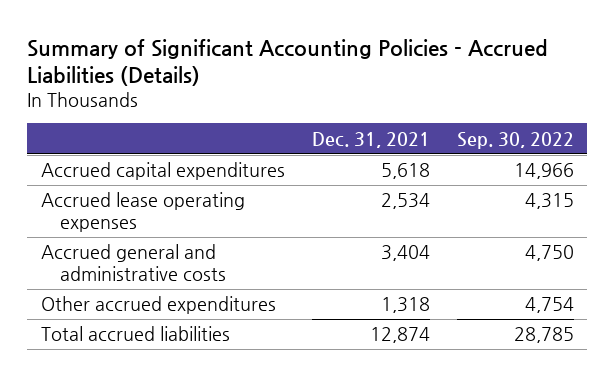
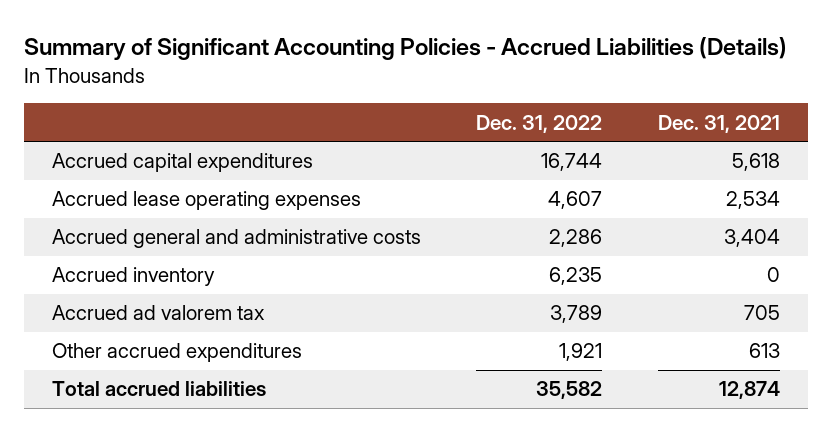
[456,131,574,149] Sep. 30, 2022 -> none
none -> [476,114,603,133] Dec. 31, 2022
none -> [51,267,215,287] Accrued inventory
none -> [51,305,265,321] Accrued ad valorem tax
[380,297,430,314] 1,318 -> [749,343,781,359] 613

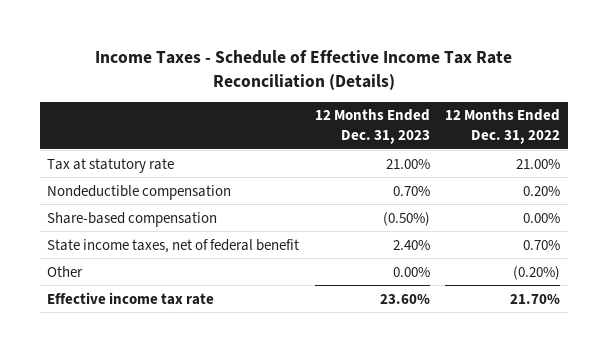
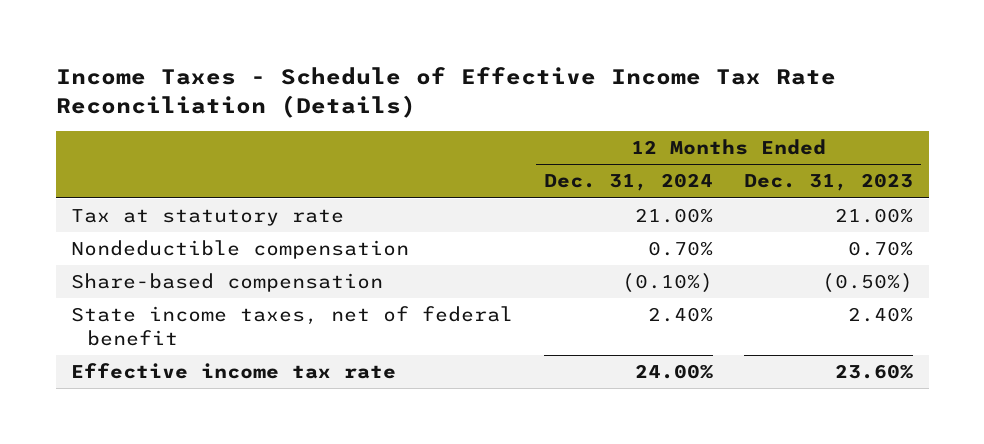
[445,109,561,144] 12 Months Ended Dec. 31, 2022 -> none
none -> [544,173,714,192] Dec. 31, 2024
[47,265,84,277] Other -> none

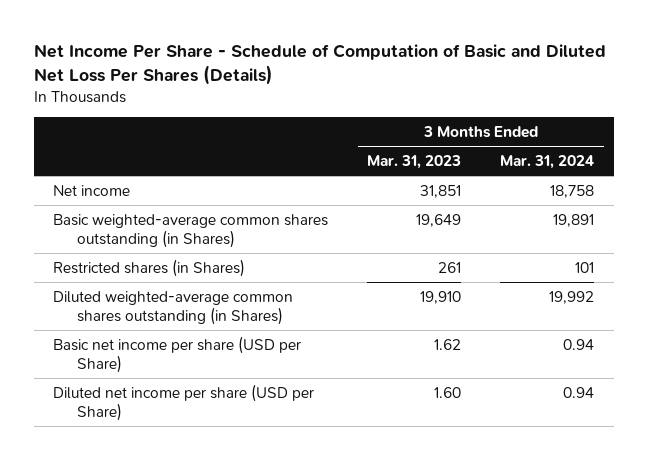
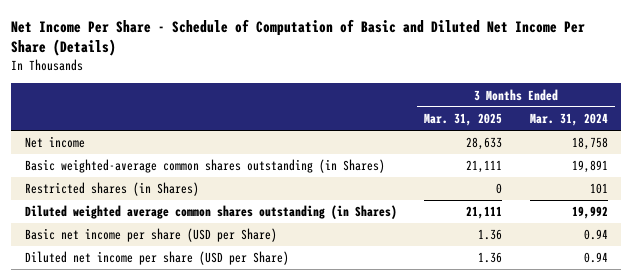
[33,44,606,86] Net Income Per Share - Schedule of Computation of Basic and Diluted Net Loss Per Shares (Details) -> [11,18,586,57] Net Income Per Share - Schedule of Computation of Basic and Diluted Net Income Per Share (Details)
[367,154,462,169] Mar. 31, 2023 -> none
none -> [424,113,503,127] Mar. 31, 2025
[53,290,294,325] Diluted weighted-average common shares outstanding (in Shares) -> [24,205,397,220] Diluted weighted average common shares outstanding (in Shares)

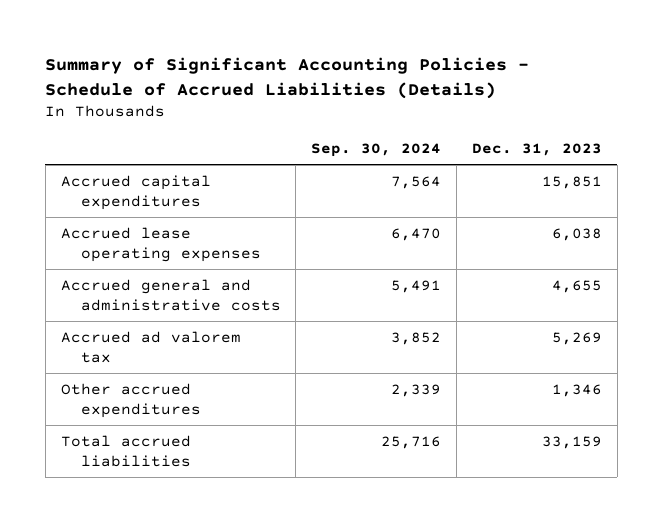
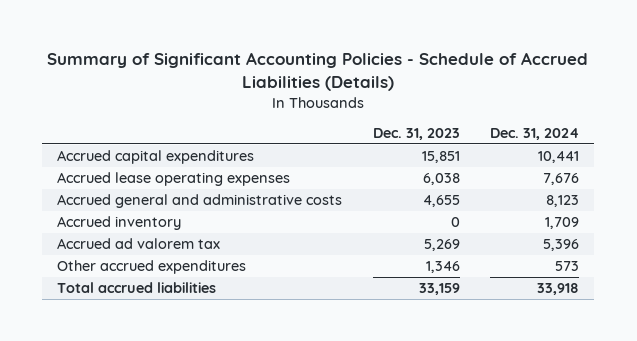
[311,143,442,158] Sep. 30, 2024 -> none
none -> [490,128,580,141] Dec. 31, 2024
none -> [57,216,182,231] Accrued inventory

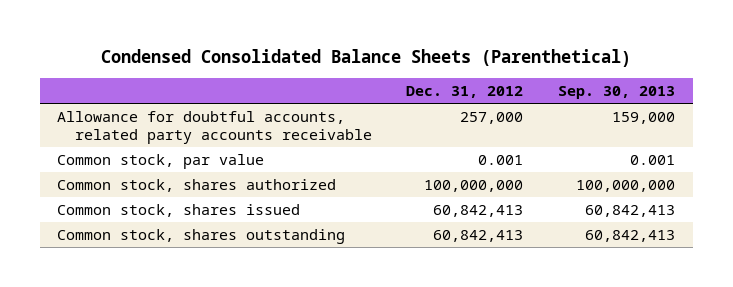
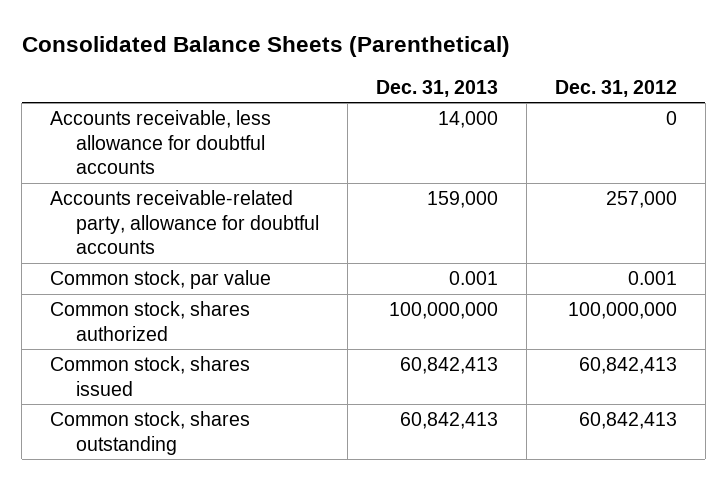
[101,49,632,68] Condensed Consolidated Balance Sheets (Parenthetical) -> [21,36,510,58] Consolidated Balance Sheets (Parenthetical)
[558,86,676,100] Sep. 30, 2013 -> none
none -> [376,79,499,97] Dec. 31, 2013
[57,110,372,144] Allowance for doubtful accounts, related party accounts receivable -> [50,109,272,175] Accounts receivable, less allowance for doubtful accounts
[460,111,524,124] 257,000 -> [665,110,677,125] 0
none -> [50,189,320,255] Accounts receivable-related party, allowance for doubtful accounts

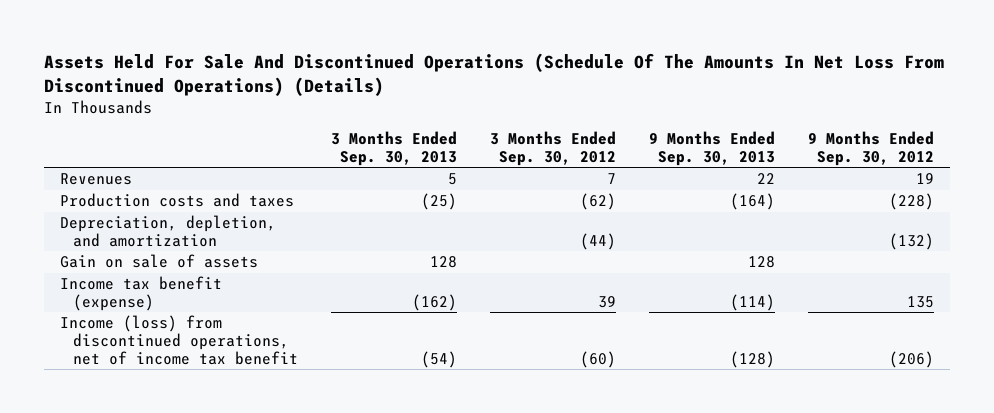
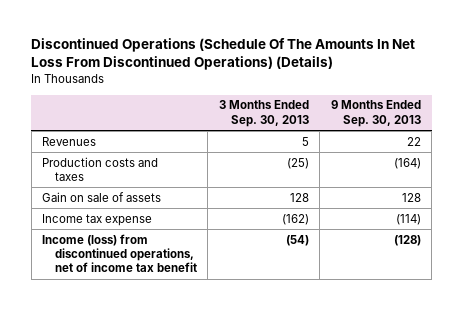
[43,52,944,96] Assets Held For Sale And Discontinued Operations (Schedule Of The Amounts In Net Loss From Discontinued Operations) (Details) -> [31,38,416,71] Discontinued Operations (Schedule Of The Amounts In Net Loss From Discontinued Operations) (Details)
[489,131,616,166] 3 Months Ended Sep. 30, 2012 -> none
[807,131,934,166] 9 Months Ended Sep. 30, 2012 -> none
[60,215,277,247] Depreciation, depletion, and amortization -> none
[60,276,223,311] Income tax benefit (expense) -> [42,213,153,226] Income tax expense

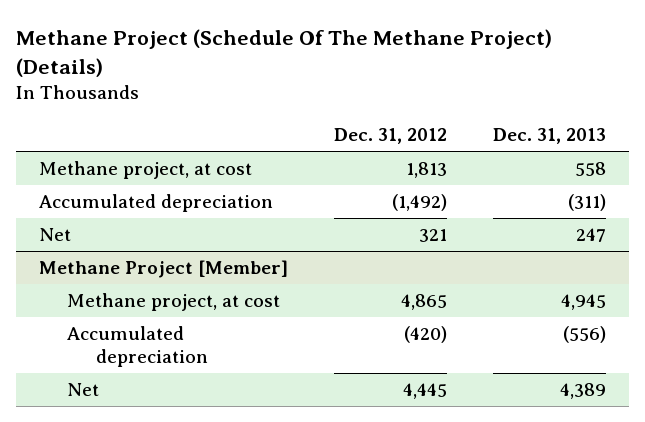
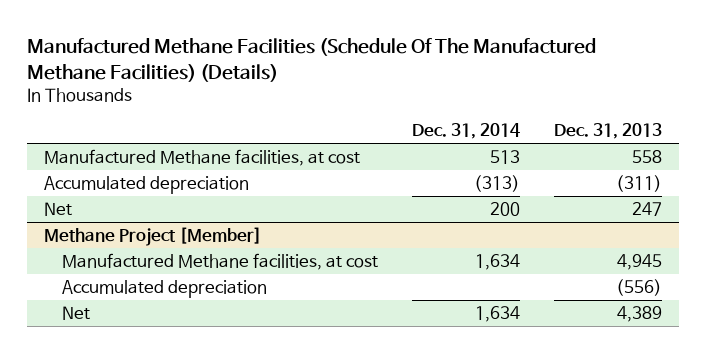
[15,28,552,77] Methane Project (Schedule Of The Methane Project) (Details) -> [27,38,597,82] Manufactured Methane Facilities (Schedule Of The Manufactured Methane Facilities) (Details)
[333,128,447,145] Dec. 31, 2012 -> none
none -> [412,123,521,140] Dec. 31, 2014
[38,160,252,179] Methane project, at cost -> [44,148,361,166] Manufactured Methane facilities, at cost
[67,292,281,311] Methane project, at cost -> [62,252,379,270] Manufactured Methane facilities, at cost

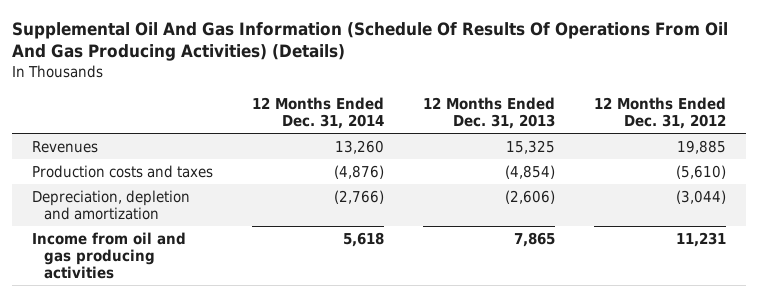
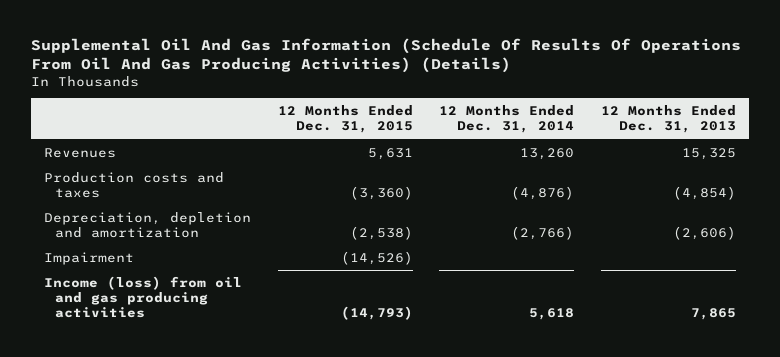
[594,97,727,130] 12 Months Ended Dec. 31, 2012 -> none
none -> [277,105,413,134] 12 Months Ended Dec. 31, 2015
none -> [44,251,135,265] Impairment
[31,231,186,279] Income from oil and gas producing activities -> [44,275,243,319] Income (loss) from oil and gas producing activities

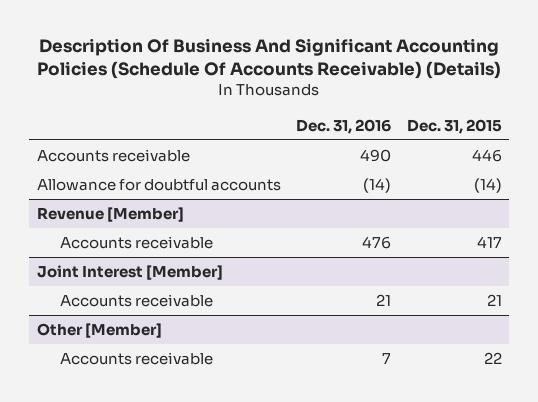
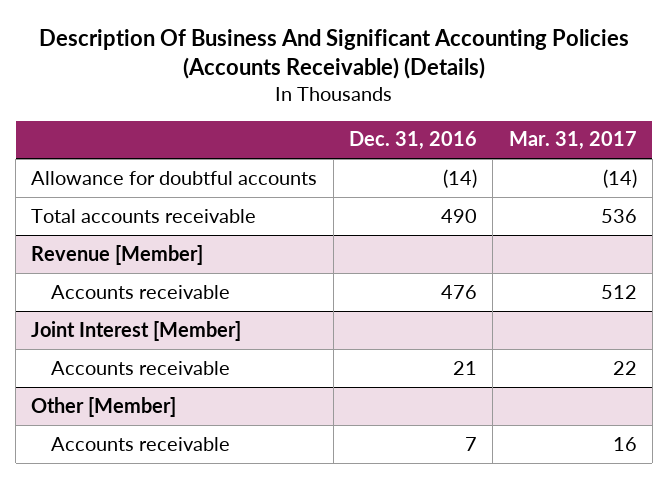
[37,38,502,80] Description Of Business And Significant Accounting Policies (Schedule Of Accounts Receivable) (Details) -> [39,28,630,80] Description Of Business And Significant Accounting Policies (Accounts Receivable) (Details)
[406,118,502,134] Dec. 31, 2015 -> none
none -> [508,131,637,151] Mar. 31, 2017
[36,149,190,163] Accounts receivable -> none
none -> [31,208,257,223] Total accounts receivable

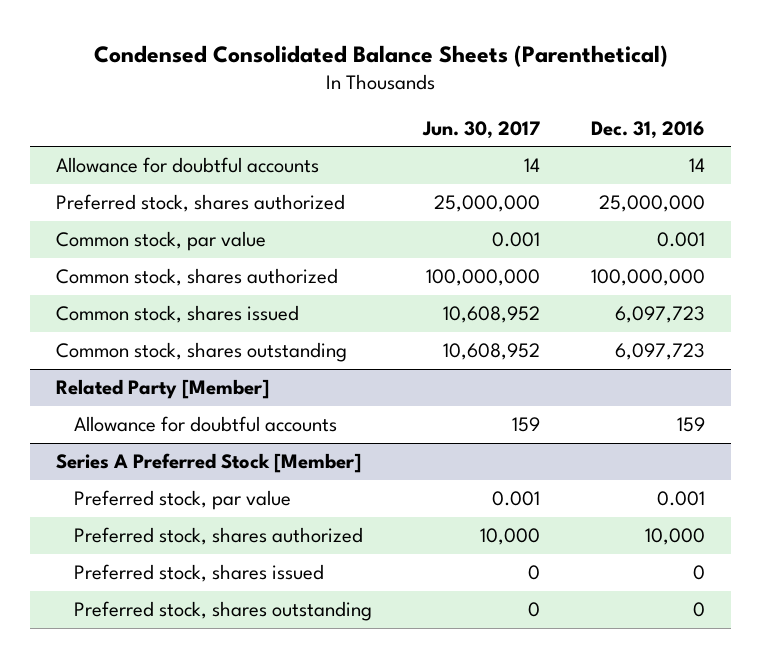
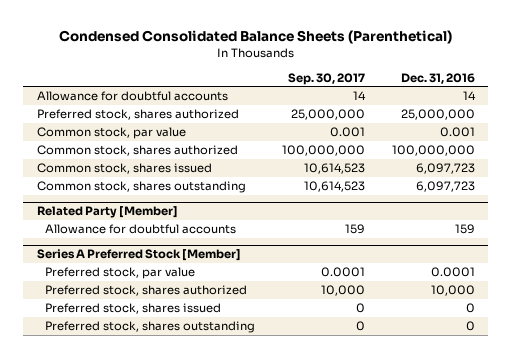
[421,120,540,139] Jun. 30, 2017 -> none
none -> [287,72,365,85] Sep. 30, 2017
[657,491,706,507] 0.001 -> [430,267,475,278] 0.0001

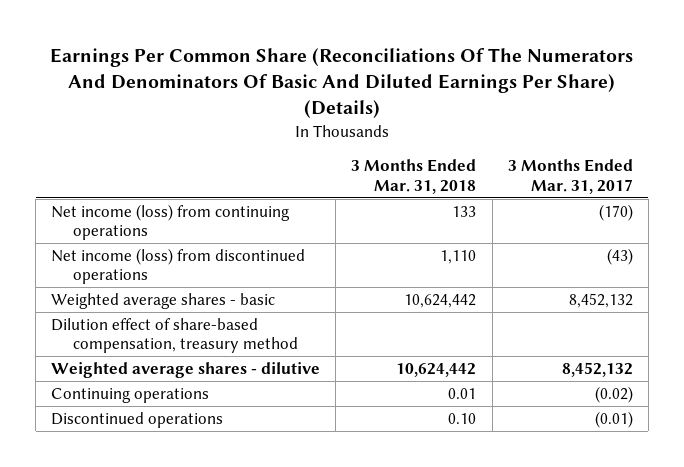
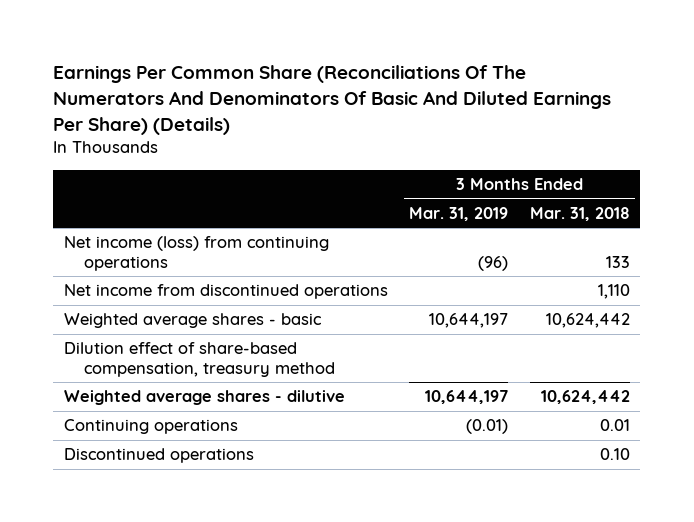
[507,159,633,194] 3 Months Ended Mar. 31, 2017 -> none
none -> [409,206,509,221] Mar. 31, 2019
[51,247,306,285] Net income (loss) from discontinued operations -> [64,284,389,300] Net income from discontinued operations

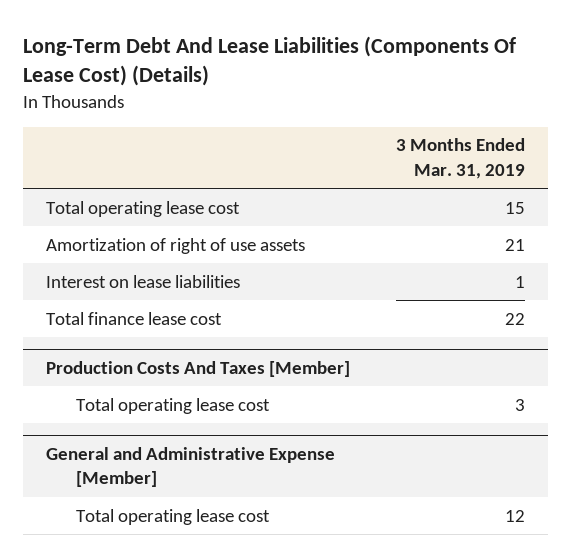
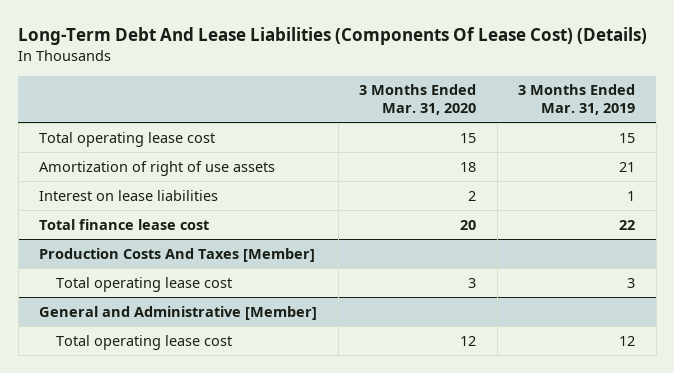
none -> [359,84,477,116] 3 Months Ended Mar. 31, 2020
[46,446,336,488] General and Administrative Expense [Member] -> [39,305,318,320] General and Administrative [Member]

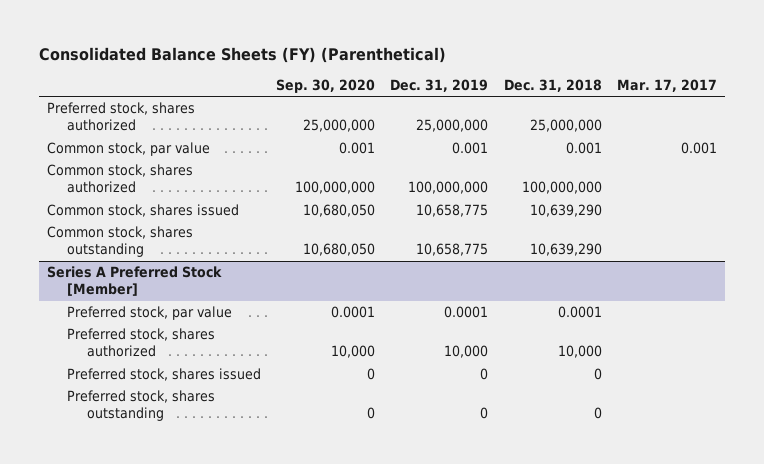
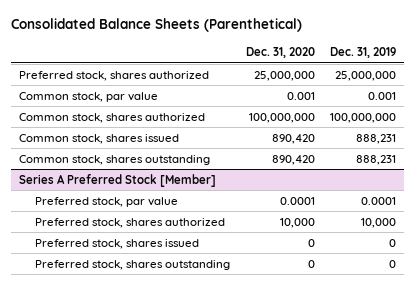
[39,47,447,64] Consolidated Balance Sheets (FY) (Parenthetical) -> [11,18,303,33] Consolidated Balance Sheets (Parenthetical)
[276,78,376,93] Sep. 30, 2020 -> none
[503,78,602,92] Dec. 31, 2018 -> none
[616,78,717,92] Mar. 17, 2017 -> none
none -> [245,46,315,58] Dec. 31, 2020
[416,204,489,218] 10,658,775 -> [356,133,397,144] 888,231
[416,243,489,257] 10,658,775 -> [356,154,397,165] 888,231

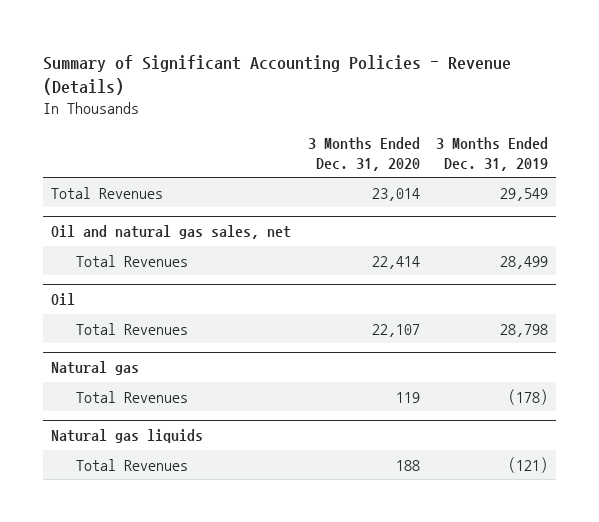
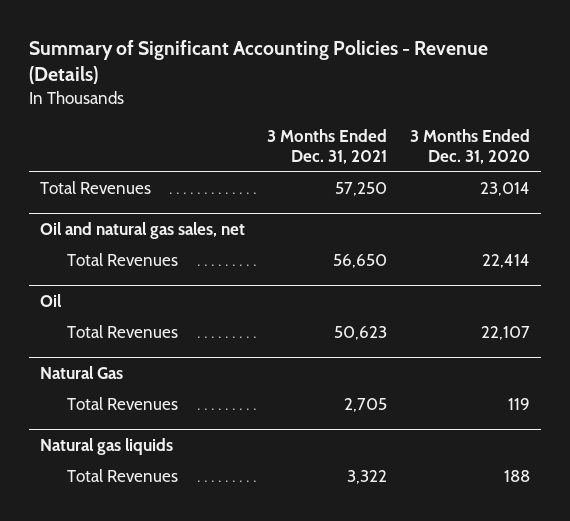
[436,137,549,171] 3 Months Ended Dec. 31, 2019 -> none
none -> [267,129,388,165] 3 Months Ended Dec. 31, 2021
[51,361,140,376] Natural gas -> [39,366,123,380] Natural Gas

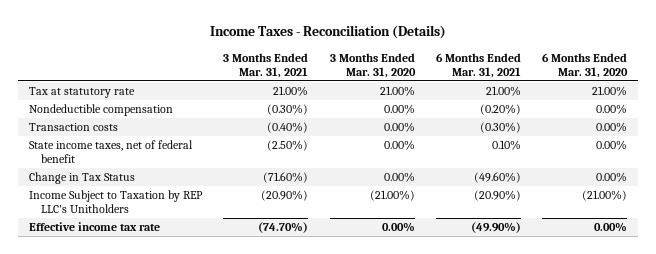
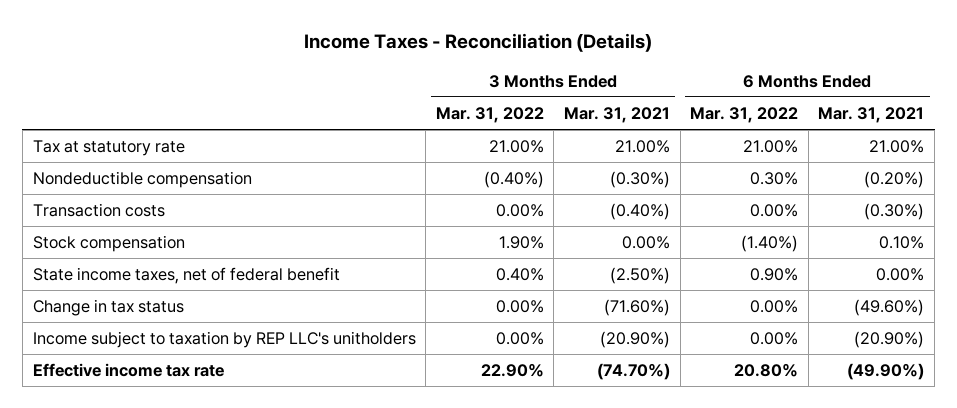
[329,52,416,78] 3 Months Ended Mar. 31, 2020 -> none
[542,52,629,78] 6 Months Ended Mar. 31, 2020 -> none
none -> [435,106,544,123] Mar. 31, 2022
none -> [690,106,799,123] Mar. 31, 2022
none -> [32,235,185,253] Stock compensation
[491,140,521,151] 0.10% -> [876,268,925,282] 0.00%
[28,172,135,185] Change in Tax Status -> [32,299,184,317] Change in tax status
[28,190,203,214] Income Subject to Taxation by REP LLC's Unitholders -> [32,331,416,349] Income subject to taxation by REP LLC's unitholders

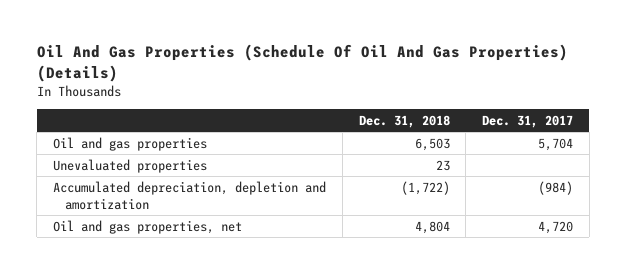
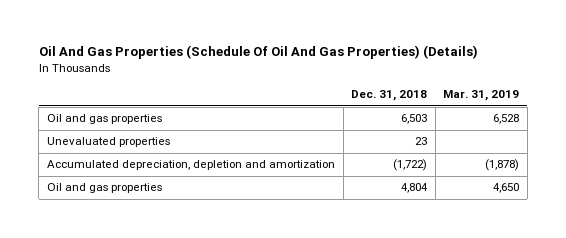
[482,114,574,128] Dec. 31, 2017 -> none
none -> [443,90,520,102] Mar. 31, 2019
[53,219,243,234] Oil and gas properties, net -> [46,183,162,194] Oil and gas properties

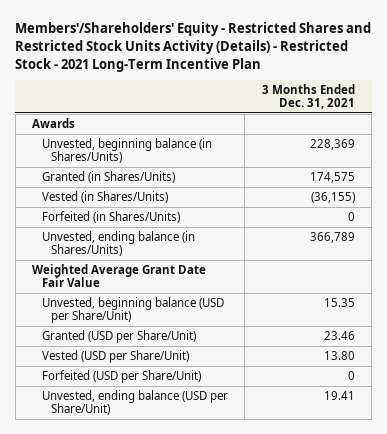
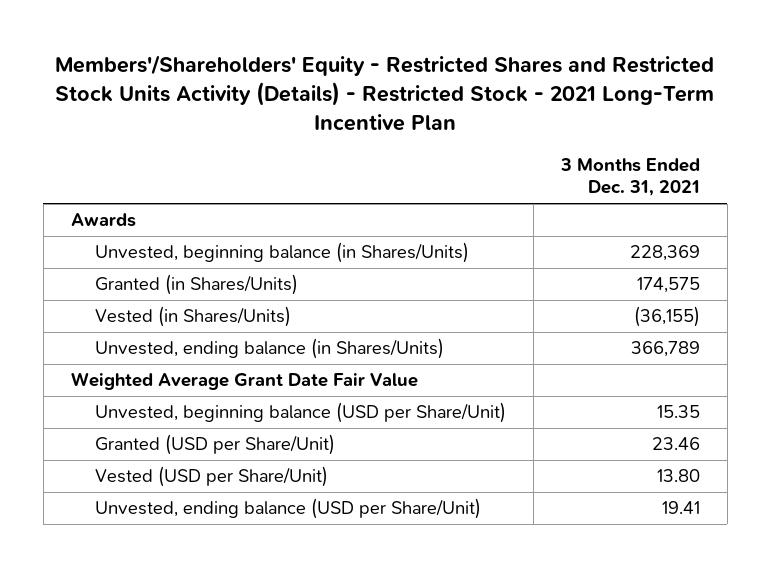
[41,210,180,223] Forfeited (in Shares/Units) -> none
[41,369,201,383] Forfeited (USD per Share/Unit) -> none

